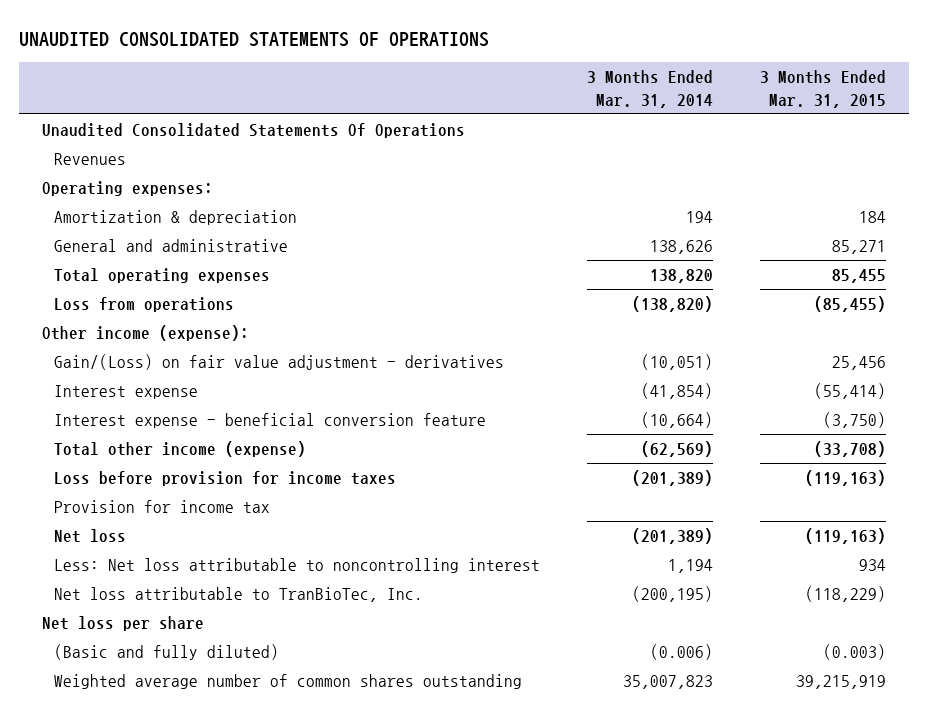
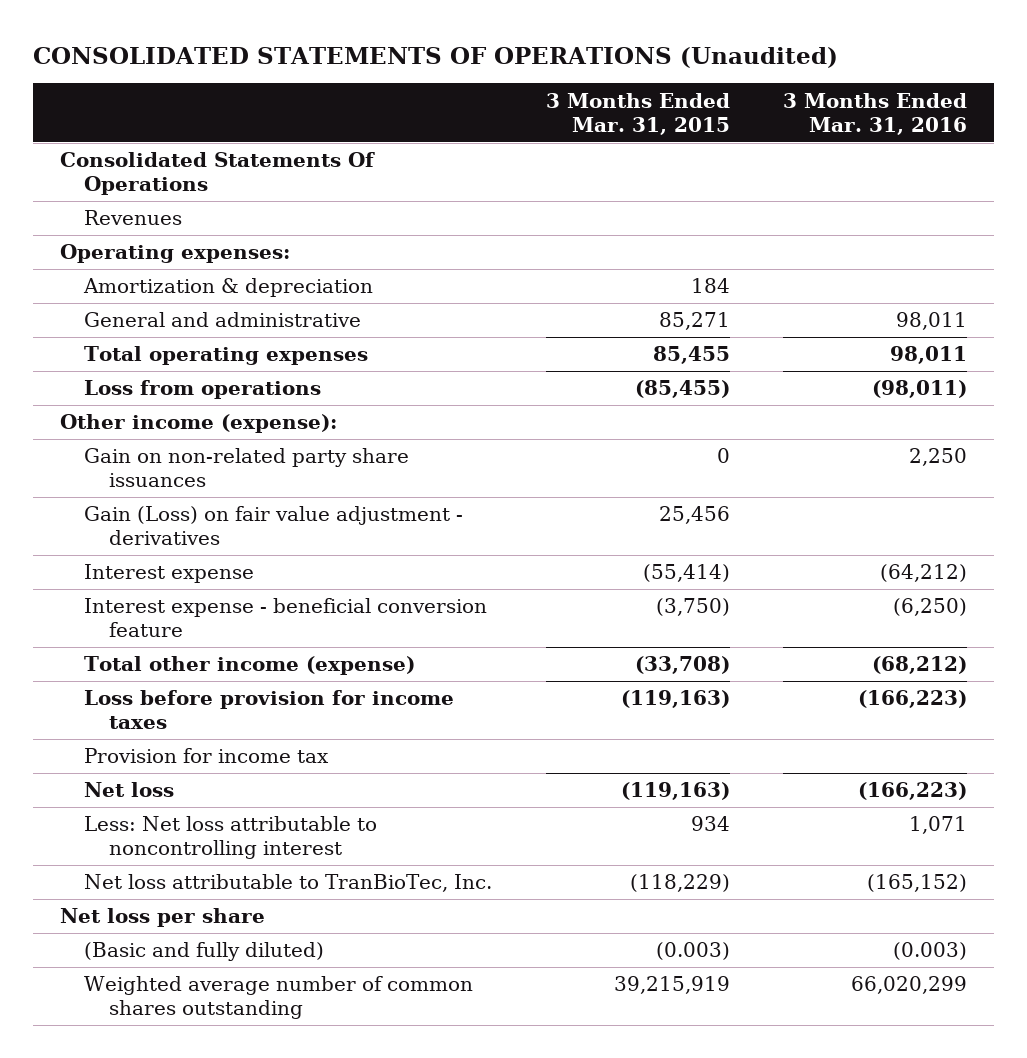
[18,32,489,48] UNAUDITED CONSOLIDATED STATEMENTS OF OPERATIONS -> [33,46,839,68] CONSOLIDATED STATEMENTS OF OPERATIONS (Unaudited)
[586,70,713,108] 3 Months Ended Mar. 31, 2014 -> none
none -> [783,92,968,135] 3 Months Ended Mar. 31, 2016
[41,122,465,138] Unaudited Consolidated Statements Of Operations -> [60,152,376,196] Consolidated Statements Of Operations
none -> [84,448,410,488] Gain on non-related party share issuances
[54,353,505,370] Gain/(Loss) on fair value adjustment - derivatives -> [84,506,464,546] Gain (Loss) on fair value adjustment - derivatives

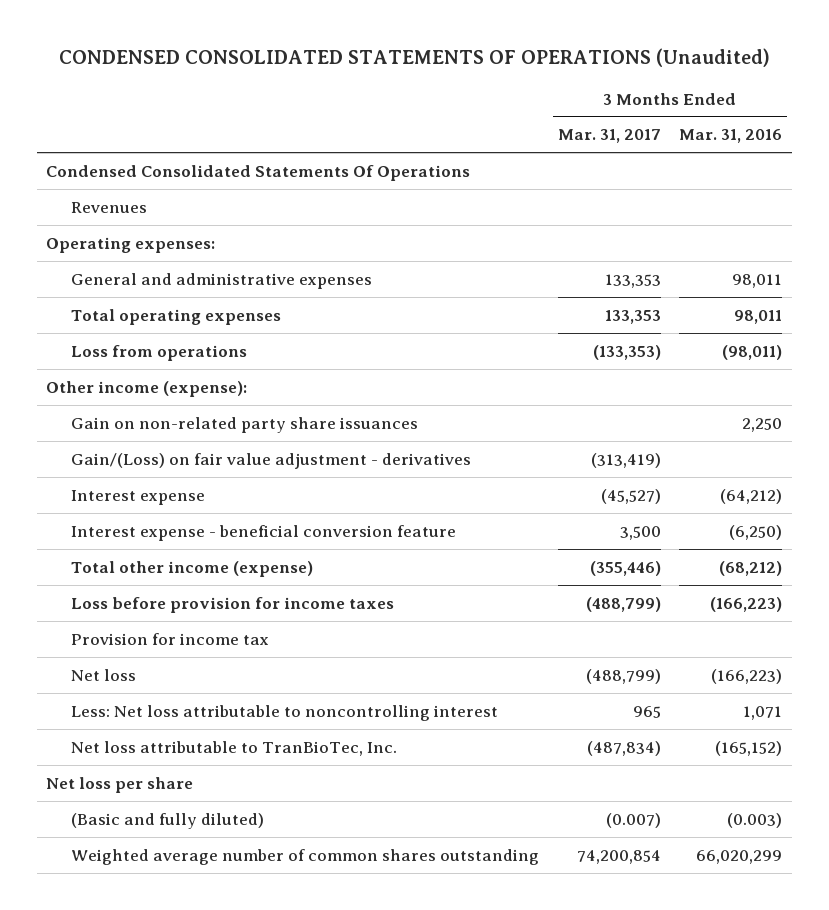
[33,46,839,68] CONSOLIDATED STATEMENTS OF OPERATIONS (Unaudited) -> [59,47,771,67] CONDENSED CONSOLIDATED STATEMENTS OF OPERATIONS (Unaudited)
[545,92,730,135] 3 Months Ended Mar. 31, 2015 -> none
none -> [557,129,661,144] Mar. 31, 2017
[60,152,376,196] Consolidated Statements Of Operations -> [46,164,471,181] Condensed Consolidated Statements Of Operations
[83,278,374,298] Amortization & depreciation -> none
[84,312,362,328] General and administrative -> [71,272,373,289] General and administrative expenses
[84,506,464,546] Gain (Loss) on fair value adjustment - derivatives -> [71,452,472,469] Gain/(Loss) on fair value adjustment - derivatives

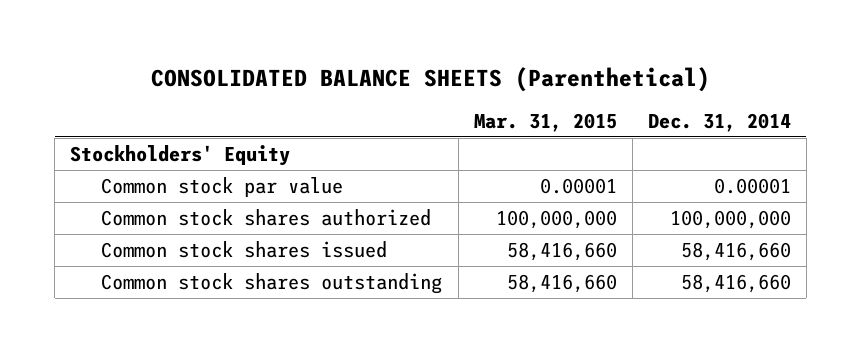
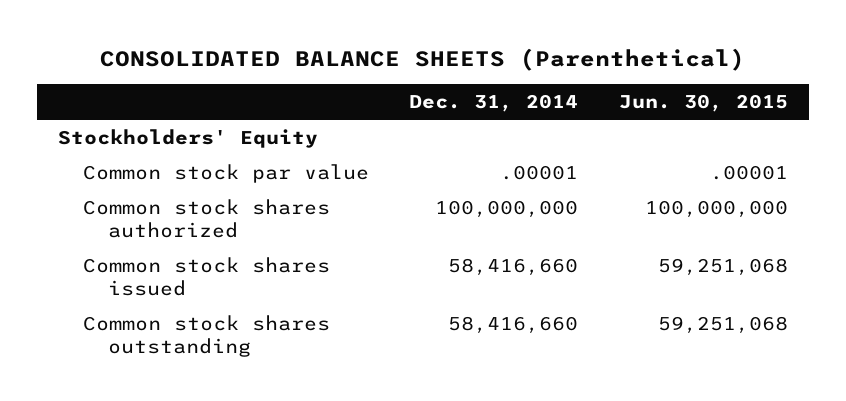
[473,113,617,133] Mar. 31, 2015 -> none
none -> [619,94,789,113] Jun. 30, 2015
[713,177,791,194] 0.00001 -> [500,164,579,180] .00001

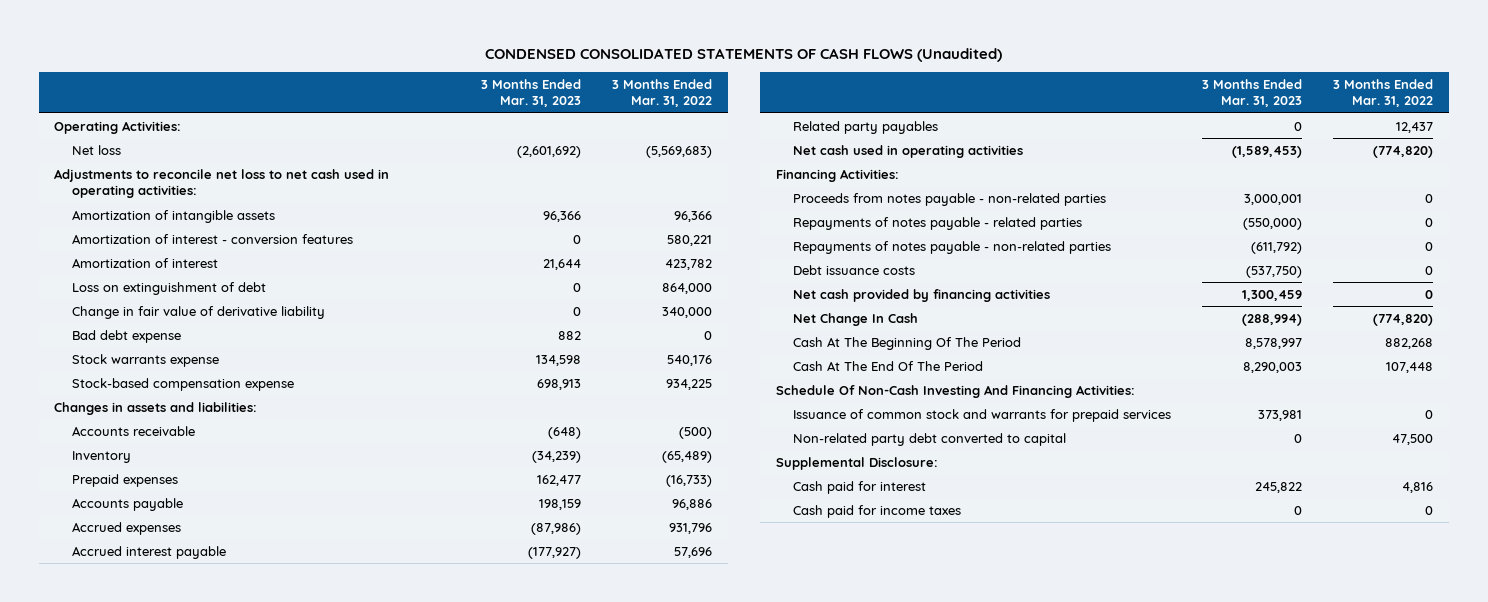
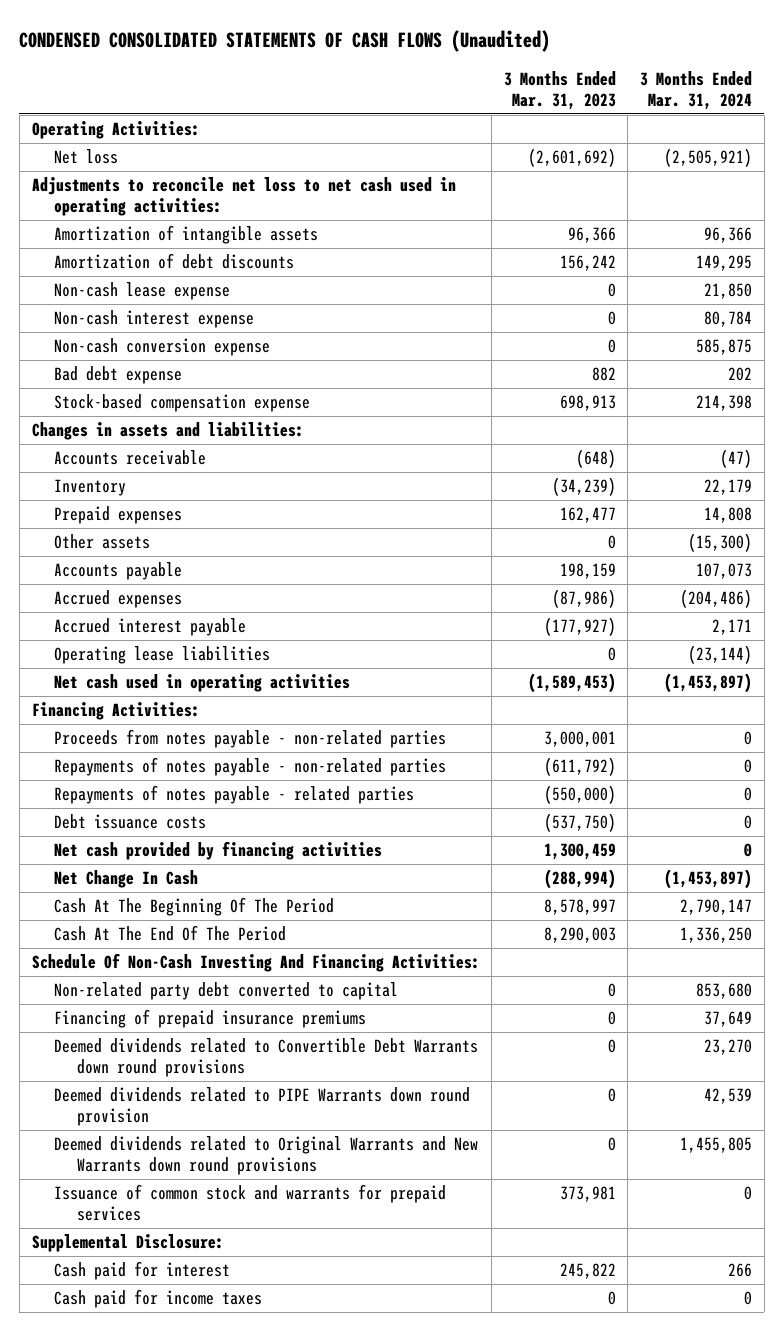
[611,78,712,108] 3 Months Ended Mar. 31, 2022 -> none
none -> [640,70,753,110] 3 Months Ended Mar. 31, 2024
[71,233,353,244] Amortization of interest - conversion features -> none
[71,257,218,268] Amortization of interest -> none
[71,281,266,295] Loss on extinguishment of debt -> none
[71,305,325,319] Change in fair value of derivative liability -> none
none -> [54,253,295,270] Amortization of debt discounts
none -> [54,282,231,301] Non-cash lease expense
none -> [54,310,255,329] Non-cash interest expense
none -> [54,338,271,357] Non-cash conversion expense
[71,353,219,367] Stock warrants expense -> none
none -> [54,534,151,550] Other assets
[793,120,939,134] Related party payables -> none
none -> [54,646,271,665] Operating lease liabilities
[793,216,1083,230] Repayments of notes payable - related parties -> [54,785,415,805] Repayments of notes payable - related parties
none -> [54,1009,367,1029] Financing of prepaid insurance premiums
none -> [54,1038,479,1078] Deemed dividends related to Convertible Debt Warrants down round provisions
none -> [54,1087,471,1127] Deemed dividends related to PIPE Warrants down round provision
none -> [54,1136,479,1176] Deemed dividends related to Original Warrants and New Warrants down round provisions
[793,408,1172,422] Issuance of common stock and warrants for prepaid services -> [54,1184,447,1222] Issuance of common stock and warrants for prepaid services

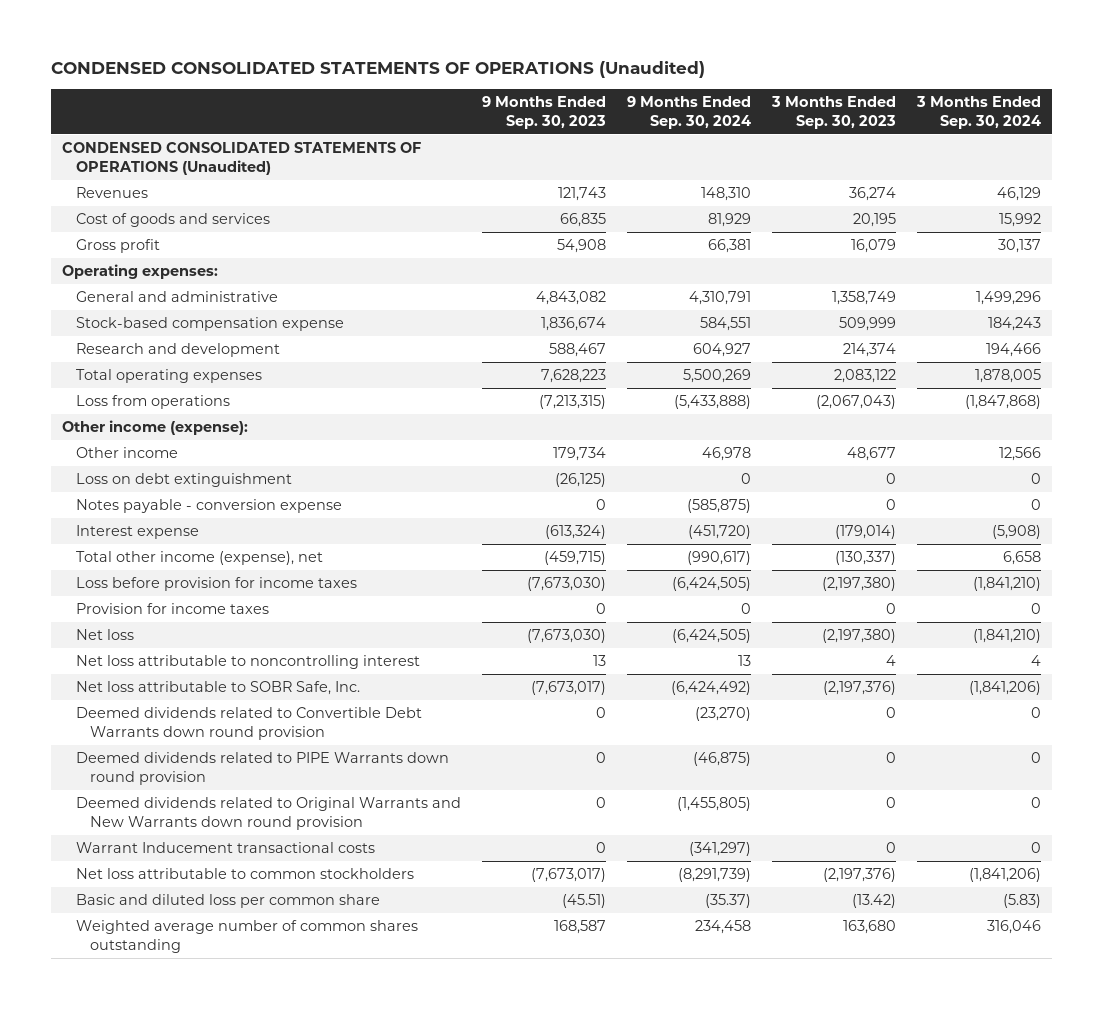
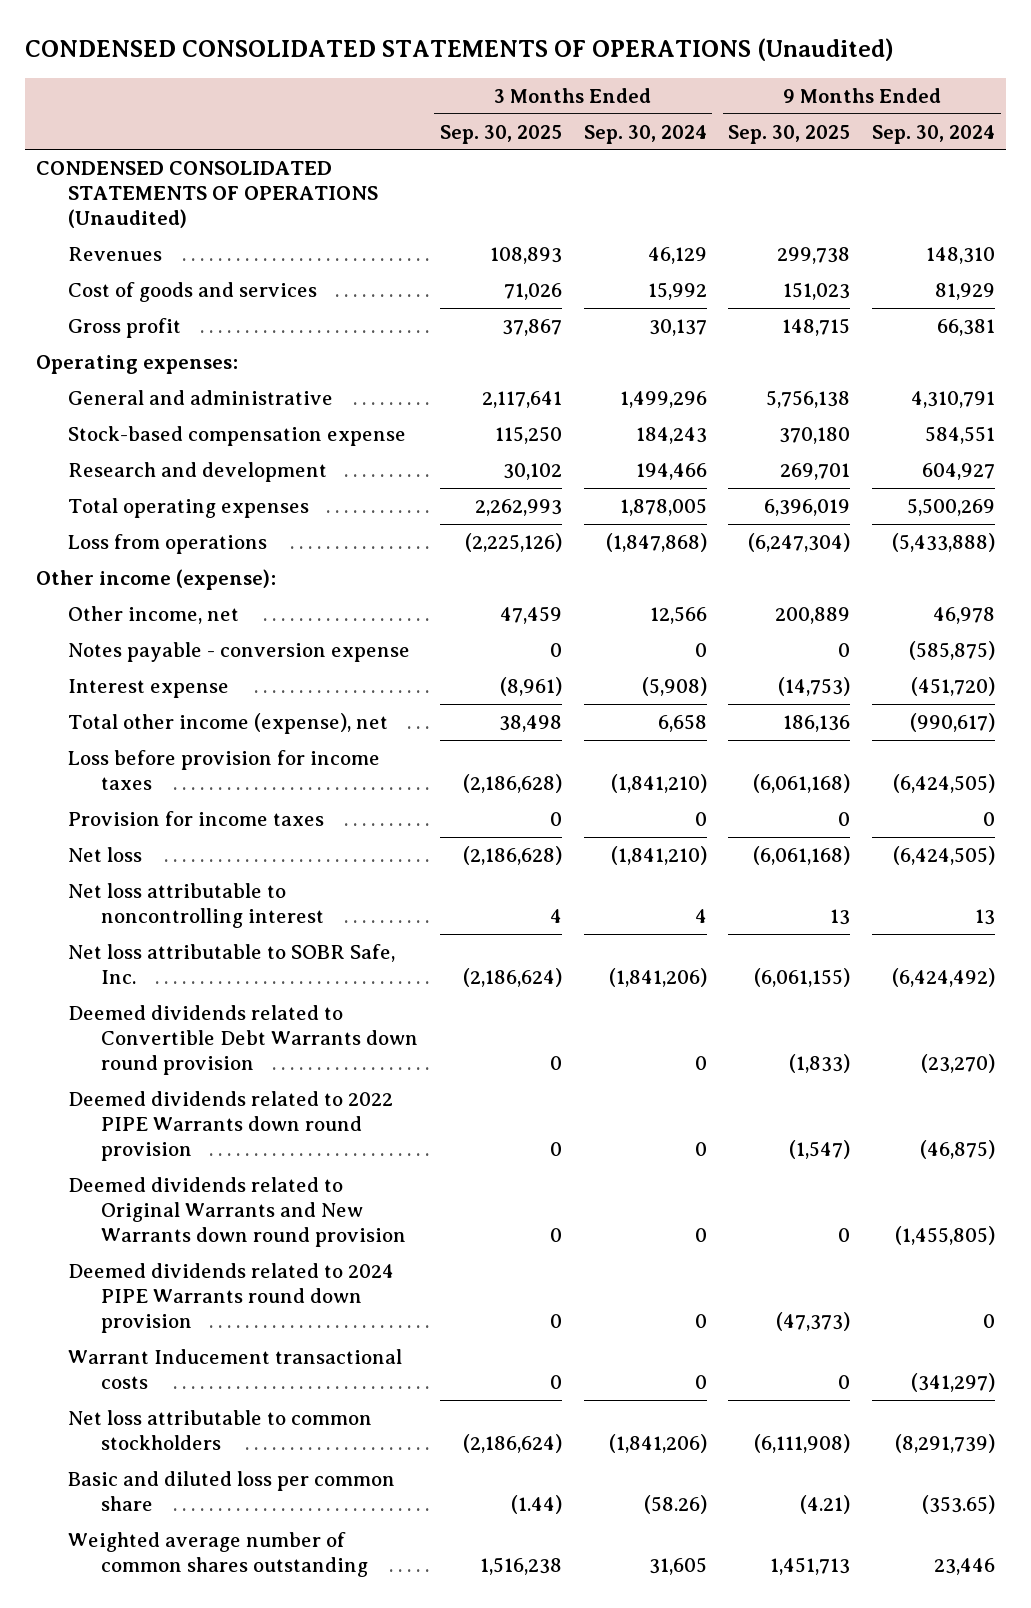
[482,95,607,129] 9 Months Ended Sep. 30, 2023 -> none
[771,95,897,129] 3 Months Ended Sep. 30, 2023 -> none
none -> [439,124,562,144] Sep. 30, 2025
none -> [728,124,851,144] Sep. 30, 2025
[76,473,293,488] Loss on debt extinguishment -> none
[76,447,179,459] Other income -> [68,606,240,625] Other income, net
[76,752,450,786] Deemed dividends related to PIPE Warrants down round provision -> [68,1091,394,1162] Deemed dividends related to 2022 PIPE Warrants down round provision
none -> [68,1263,395,1334] Deemed dividends related to 2024 PIPE Warrants round down provision
[705,894,752,909] (35.37) -> [922,1495,996,1515] (353.65)
[1003,894,1042,909] (5.83) -> [643,1495,707,1515] (58.26)
[695,920,752,935] 234,458 -> [934,1558,996,1576] 23,446
[987,920,1042,935] 316,046 -> [648,1557,707,1576] 31,605

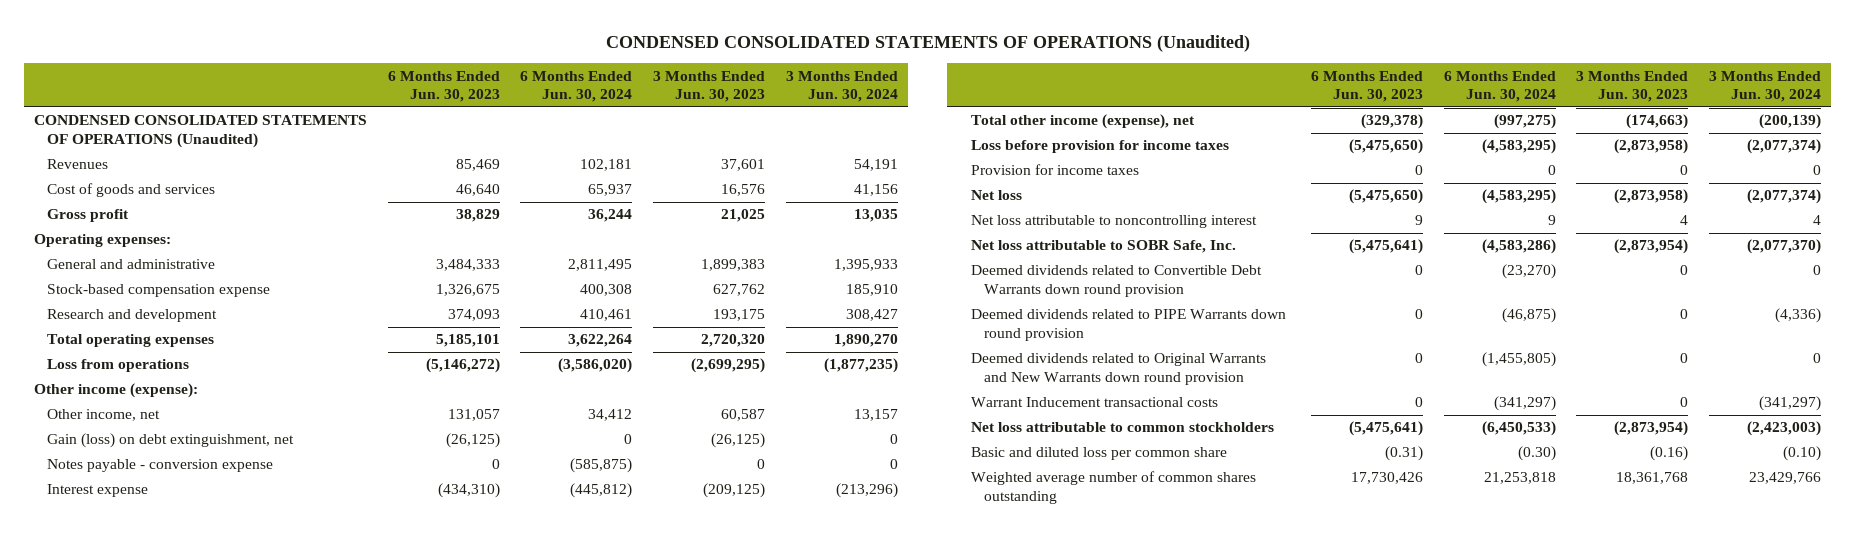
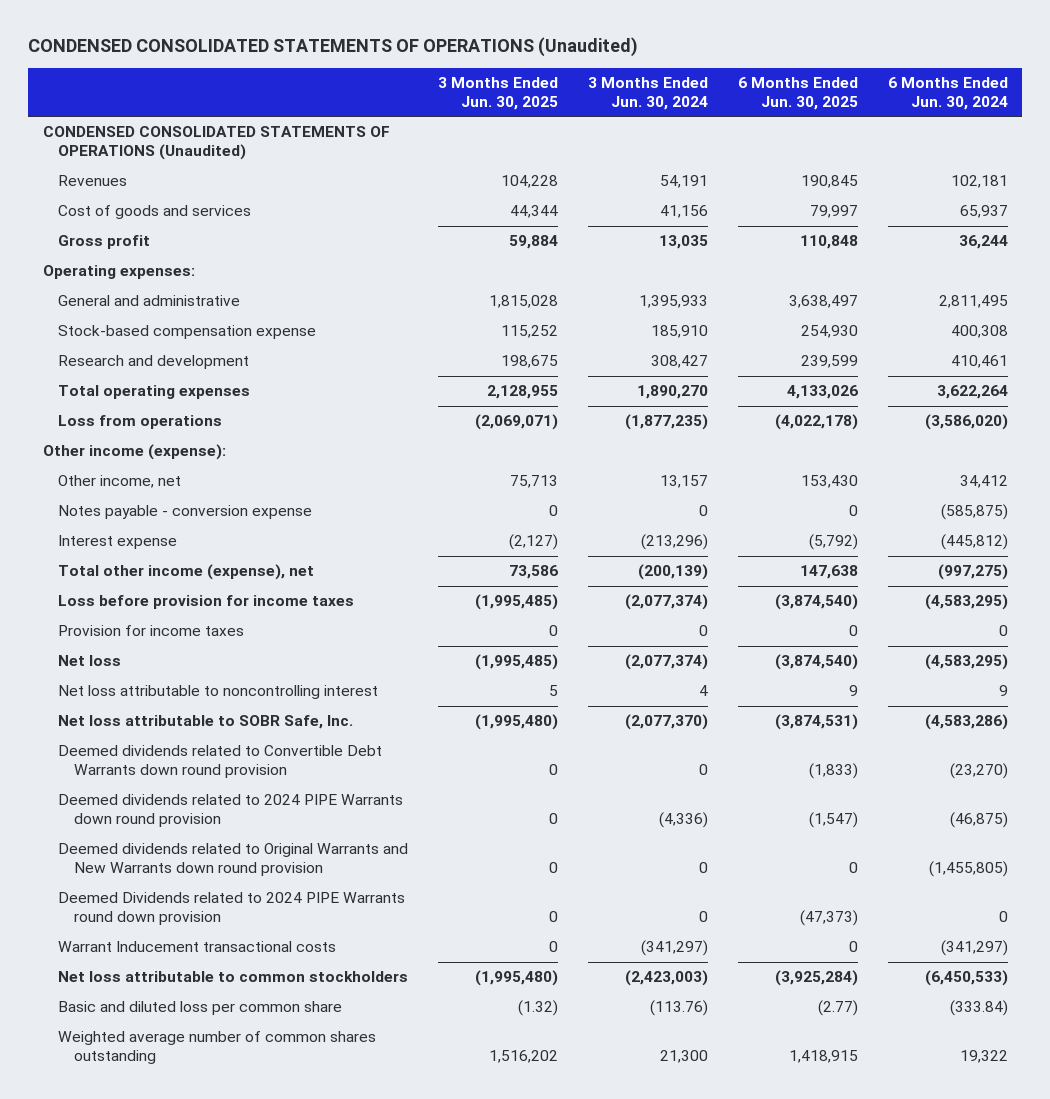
[387,70,500,103] 6 Months Ended Jun. 30, 2023 -> none
[653,70,766,103] 3 Months Ended Jun. 30, 2023 -> none
none -> [438,76,559,110] 3 Months Ended Jun. 30, 2025
none -> [737,76,858,110] 6 Months Ended Jun. 30, 2025
[47,433,295,449] Gain (loss) on debt extinguishment, net -> none
[970,309,1286,342] Deemed dividends related to PIPE Warrants down round provision -> [58,794,404,828] Deemed dividends related to 2024 PIPE Warrants down round provision
none -> [58,892,406,926] Deemed Dividends related to 2024 PIPE Warrants round down provision
[1517,446,1556,462] (0.30) -> [949,1000,1008,1017] (333.84)
[1783,446,1822,462] (0.10) -> [650,1000,709,1017] (113.76)
[1483,472,1556,485] 21,253,818 -> [959,1050,1008,1064] 19,322
[1749,472,1822,485] 23,429,766 -> [660,1050,709,1064] 21,300

